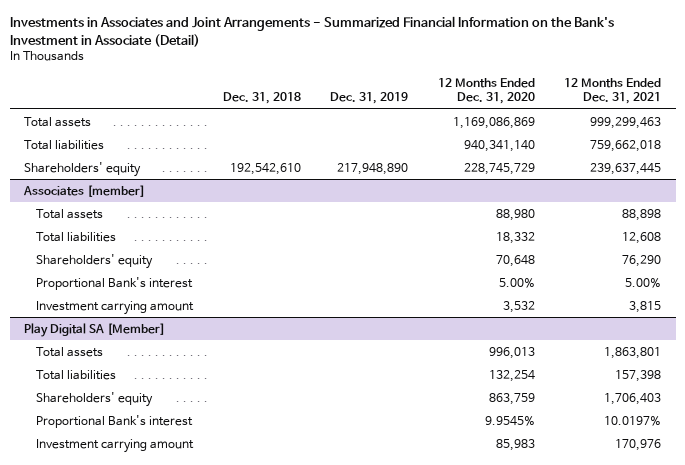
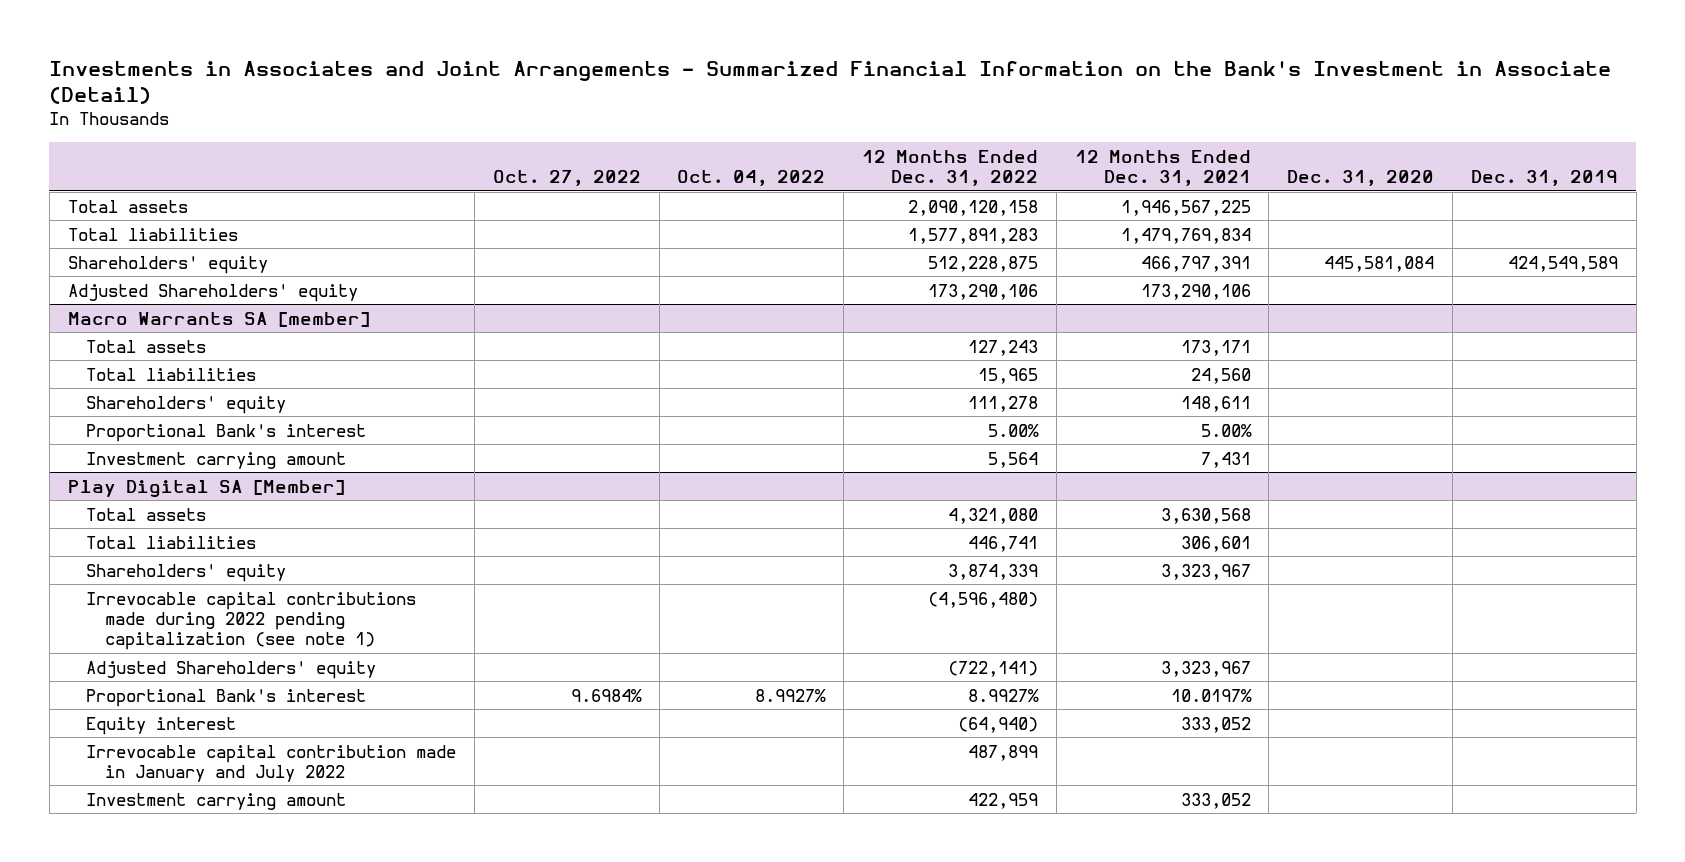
[222,92,301,105] Dec. 31, 2018 -> none
[437,78,535,105] 12 Months Ended Dec. 31, 2020 -> none
none -> [492,170,641,187] Oct. 27, 2022
none -> [677,170,826,187] Oct. 04, 2022
none -> [862,150,1039,187] 12 Months Ended Dec. 31, 2022
none -> [1287,170,1435,187] Dec. 31, 2020
[23,184,146,197] Associates [member] -> none
[590,116,662,129] 999,299,463 -> [1120,199,1251,216] 1,946,567,225
[590,139,662,152] 759,662,018 -> [1120,227,1251,244] 1,479,769,834
[337,162,409,175] 217,948,890 -> [1507,255,1618,272] 424,549,589
[590,162,662,175] 239,637,445 -> [1140,255,1251,272] 466,797,391
none -> [67,283,358,302] Adjusted Shareholders' equity
none -> [67,311,370,327] Macro Warrants SA [member]
[622,208,662,221] 88,898 -> [1180,339,1251,356] 173,171
[622,231,662,244] 12,608 -> [1190,367,1251,384] 24,560
[622,254,662,267] 76,290 -> [1180,395,1251,412] 148,611
[629,300,662,313] 3,815 -> [1200,451,1251,468] 7,431
[604,346,662,359] 1,863,801 -> [1160,507,1251,524] 3,630,568
[615,369,662,382] 157,398 -> [1180,535,1251,552] 306,601
[604,392,662,405] 1,706,403 -> [1160,563,1251,580] 3,323,967
none -> [86,591,417,651] Irrevocable capital contributions made during 2022 pending capitalization (see note 1)
none -> [86,660,377,679] Adjusted Shareholders' equity
none -> [86,716,237,735] Equity interest
none -> [86,744,457,782] Irrevocable capital contribution made in January and July 2022
[615,438,662,451] 170,976 -> [1180,792,1251,809] 333,052

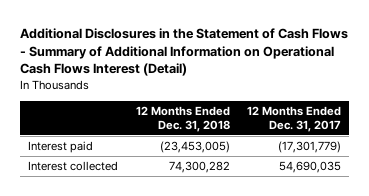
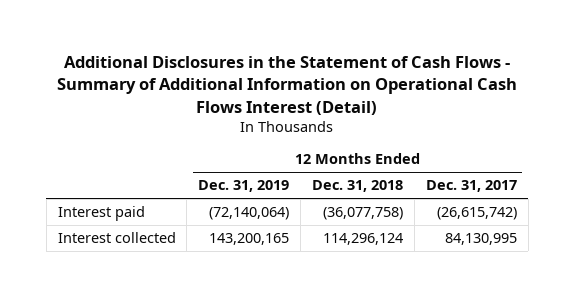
none -> [198,180,290,193] Dec. 31, 2019
[159,141,230,154] (23,453,005) -> [323,207,404,221] (36,077,758)
[277,141,341,154] (17,301,779) -> [436,207,517,221] (26,615,742)
[168,161,230,174] 74,300,282 -> [323,233,404,246] 114,296,124
[278,161,341,174] 54,690,035 -> [444,233,517,246] 84,130,995

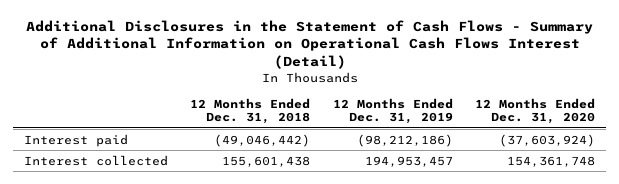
[425,180,517,193] Dec. 31, 2017 -> none
none -> [475,97,596,125] 12 Months Ended Dec. 31, 2020
[209,207,290,221] (72,140,064) -> [356,133,453,147] (98,212,186)
[323,207,404,221] (36,077,758) -> [214,133,311,147] (49,046,442)
[209,233,290,246] 143,200,165 -> [364,155,453,167] 194,953,457
[323,233,404,246] 114,296,124 -> [222,155,311,167] 155,601,438

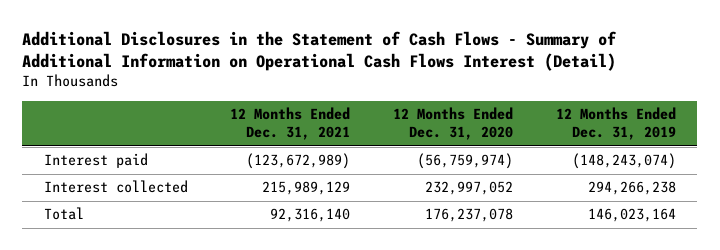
[190,97,311,125] 12 Months Ended Dec. 31, 2018 -> none
none -> [230,107,351,141] 12 Months Ended Dec. 31, 2021
[356,133,453,147] (98,212,186) -> [571,153,676,170] (148,243,074)
[499,133,596,147] (37,603,924) -> [417,153,514,170] (56,759,974)
[364,155,453,167] 194,953,457 -> [587,181,676,196] 294,266,238
[507,155,596,167] 154,361,748 -> [425,181,514,196] 232,997,052
none -> [43,207,84,221] Total

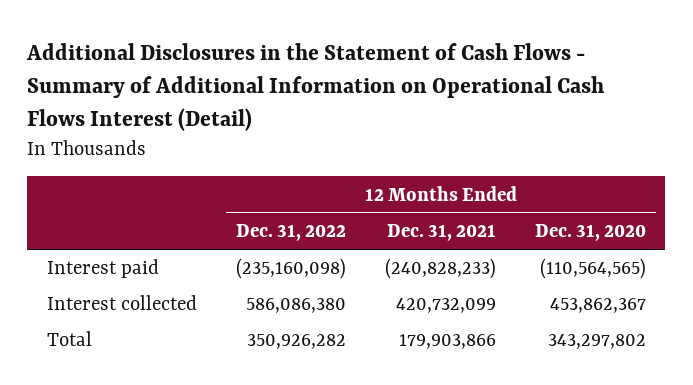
[555,107,676,141] 12 Months Ended Dec. 31, 2019 -> none
none -> [235,224,346,242] Dec. 31, 2022
[246,153,351,170] (123,672,989) -> [384,258,496,280] (240,828,233)
[417,153,514,170] (56,759,974) -> [539,258,646,280] (110,564,565)
[262,181,351,196] 215,989,129 -> [395,298,496,314] 420,732,099
[425,181,514,196] 232,997,052 -> [549,298,646,314] 453,862,367
[270,208,351,223] 92,316,140 -> [398,334,496,350] 179,903,866
[425,208,514,223] 176,237,078 -> [547,334,646,350] 343,297,802

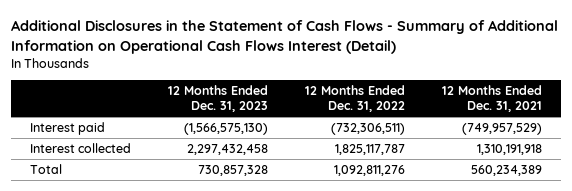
[534,224,646,242] Dec. 31, 2020 -> none
none -> [168,85,269,113] 12 Months Ended Dec. 31, 2023
[235,258,346,280] (235,160,098) -> [331,122,406,135] (732,306,511)
[384,258,496,280] (240,828,233) -> [462,122,543,135] (749,957,529)
[245,298,346,314] 586,086,380 -> [335,143,406,155] 1,825,117,787
[395,298,496,314] 420,732,099 -> [477,143,543,155] 1,310,191,918
[246,334,346,350] 350,926,282 -> [334,164,406,176] 1,092,811,276
[398,334,496,350] 179,903,866 -> [471,164,543,176] 560,234,389

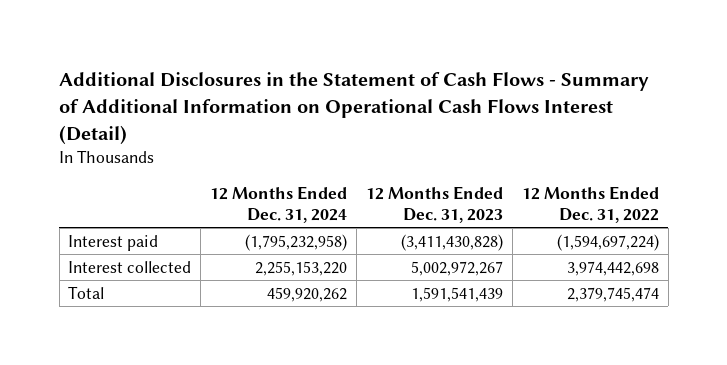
[442,85,543,113] 12 Months Ended Dec. 31, 2021 -> none
none -> [210,185,348,223] 12 Months Ended Dec. 31, 2024
[184,122,269,135] (1,566,575,130) -> [401,233,504,251] (3,411,430,828)
[331,122,406,135] (732,306,511) -> [556,233,659,251] (1,594,697,224)
[187,143,269,155] 2,297,432,458 -> [411,260,504,276] 5,002,972,267
[335,143,406,155] 1,825,117,787 -> [566,260,659,276] 3,974,442,698
[198,164,269,176] 730,857,328 -> [411,286,504,302] 1,591,541,439
[334,164,406,176] 1,092,811,276 -> [566,286,659,302] 2,379,745,474

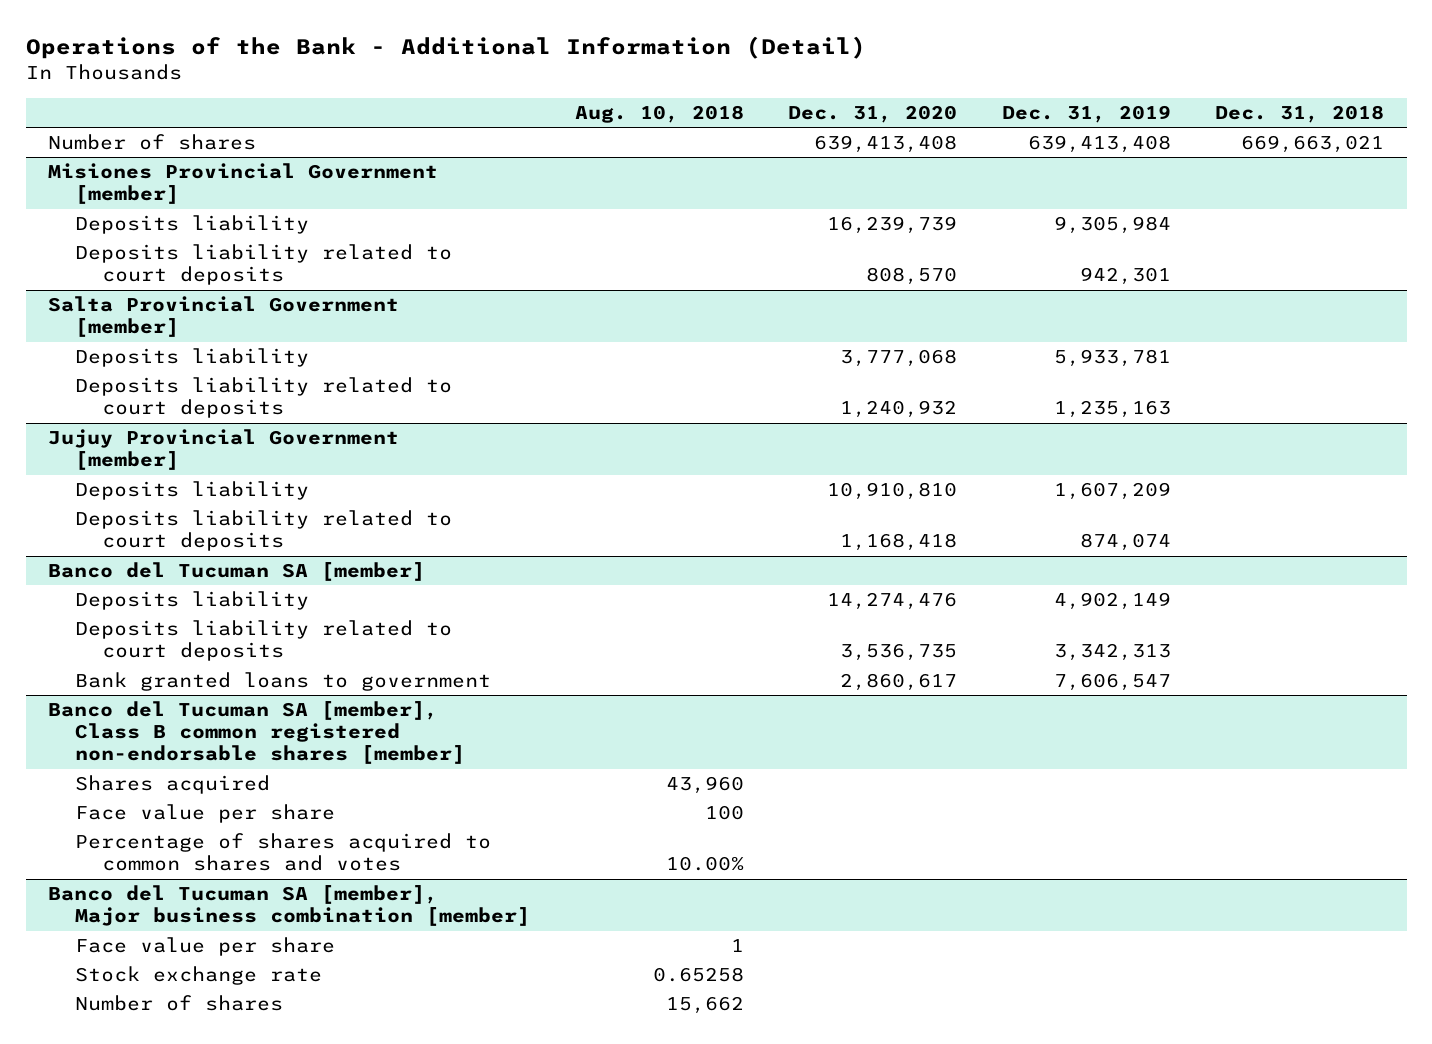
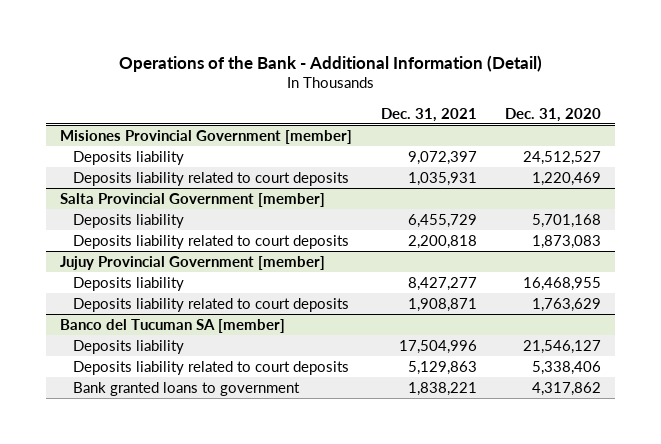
[574,104,744,123] Aug. 10, 2018 -> none
[1001,104,1171,123] Dec. 31, 2019 -> none
[1215,104,1385,123] Dec. 31, 2018 -> none
none -> [380,107,477,122] Dec. 31, 2021
[47,134,256,151] Number of shares -> none
[827,216,958,235] 16,239,739 -> [523,150,602,165] 24,512,527
[866,267,958,286] 808,570 -> [532,171,602,186] 1,220,469
[840,349,958,368] 3,777,068 -> [532,213,602,228] 5,701,168
[840,400,958,419] 1,240,932 -> [532,234,602,249] 1,873,083
[827,482,958,501] 10,910,810 -> [523,276,602,291] 16,468,955
[840,533,958,552] 1,168,418 -> [532,297,602,312] 1,763,629
[47,701,466,765] Banco del Tucuman SA [member], Class B common registered non-endorsable shares [member] -> none
[75,775,271,795] Shares acquired -> none
[75,804,336,824] Face value per share -> none
[75,833,492,872] Percentage of shares acquired to common shares and votes -> none
[47,885,531,927] Banco del Tucuman SA [member], Major business combination [member] -> none
[75,937,336,957] Face value per share -> none
[75,966,323,986] Stock exchange rate -> none
[75,995,284,1012] Number of shares -> none
[827,592,958,611] 14,274,476 -> [523,339,602,354] 21,546,127
[840,643,958,662] 3,536,735 -> [532,360,602,375] 5,338,406
[840,673,958,692] 2,860,617 -> [532,381,602,396] 4,317,862

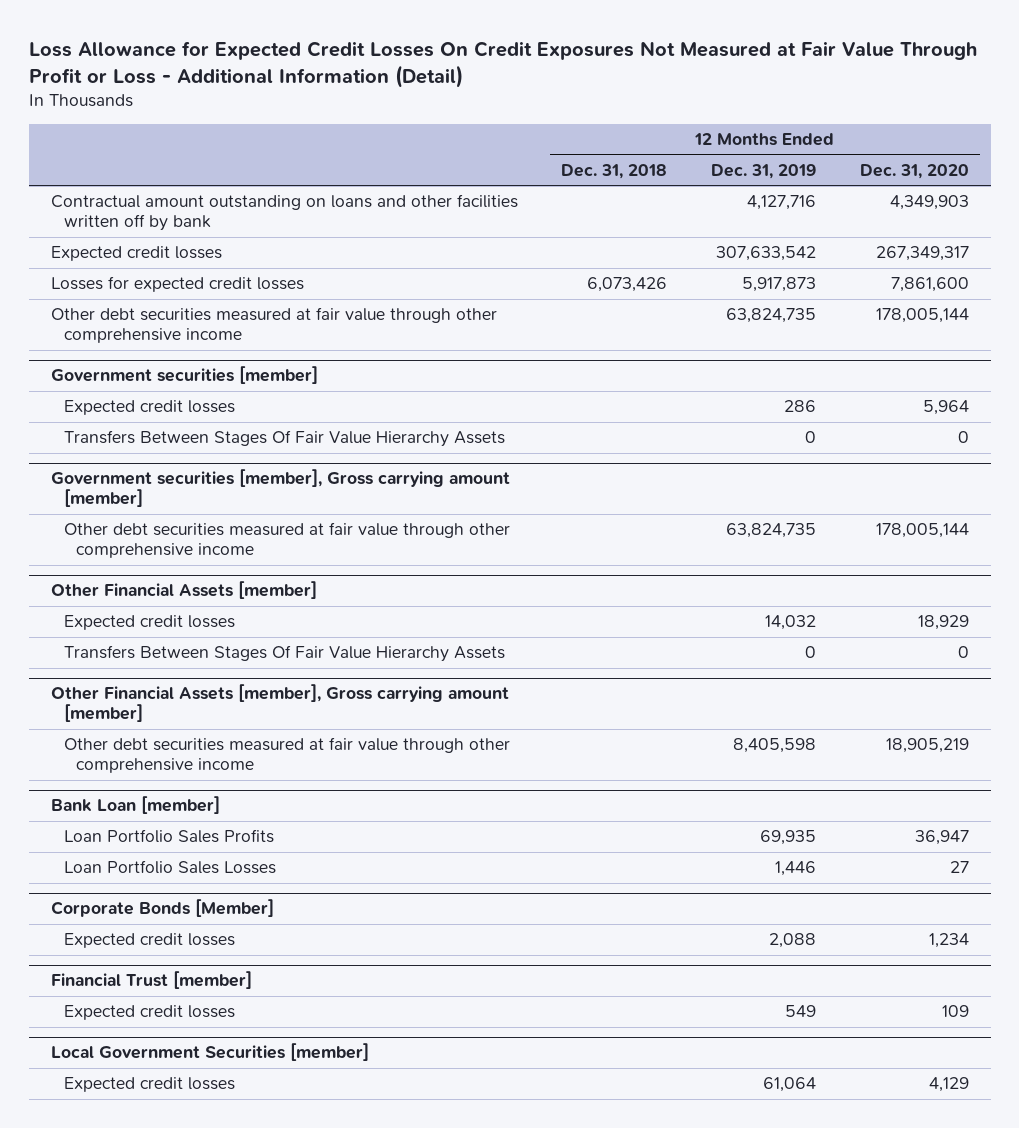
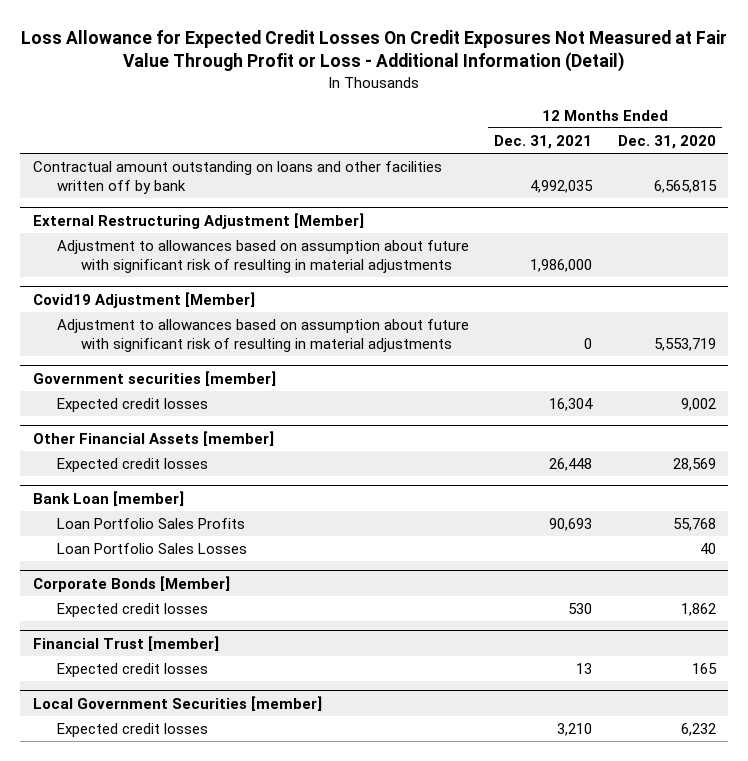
[561,164,668,180] Dec. 31, 2018 -> none
[711,164,817,180] Dec. 31, 2019 -> none
none -> [494,134,593,149] Dec. 31, 2021
[50,246,222,262] Expected credit losses -> none
[50,276,304,293] Losses for expected credit losses -> none
[50,307,497,344] Other debt securities measured at fair value through other comprehensive income -> none
[889,195,969,211] 4,349,903 -> [653,180,717,194] 6,565,815
none -> [32,212,364,229] External Restructuring Adjustment [Member]
none -> [56,239,469,274] Adjustment to allowances based on assumption about future with significant risk of resulting in material adjustments
none -> [32,291,255,308] Covid19 Adjustment [Member]
none -> [56,318,469,353] Adjustment to allowances based on assumption about future with significant risk of resulting in material adjustments
[63,430,505,448] Transfers Between Stages Of Fair Value Hierarchy Assets -> none
[50,469,510,508] Government securities [member], Gross carrying amount [member] -> none
[63,522,510,559] Other debt securities measured at fair value through other comprehensive income -> none
[922,400,969,416] 5,964 -> [680,397,716,411] 9,002
[63,645,505,663] Transfers Between Stages Of Fair Value Hierarchy Assets -> none
[50,684,509,723] Other Financial Assets [member], Gross carrying amount [member] -> none
[63,737,510,774] Other debt securities measured at fair value through other comprehensive income -> none
[917,615,969,631] 18,929 -> [672,457,716,471] 28,569
[914,830,969,846] 36,947 -> [672,517,716,531] 55,768
[949,861,969,874] 27 -> [699,542,716,554] 40
[928,933,969,949] 1,234 -> [680,602,716,616] 1,862
[941,1005,969,1018] 109 -> [691,662,717,674] 165
[928,1077,969,1093] 4,129 -> [680,722,716,736] 6,232

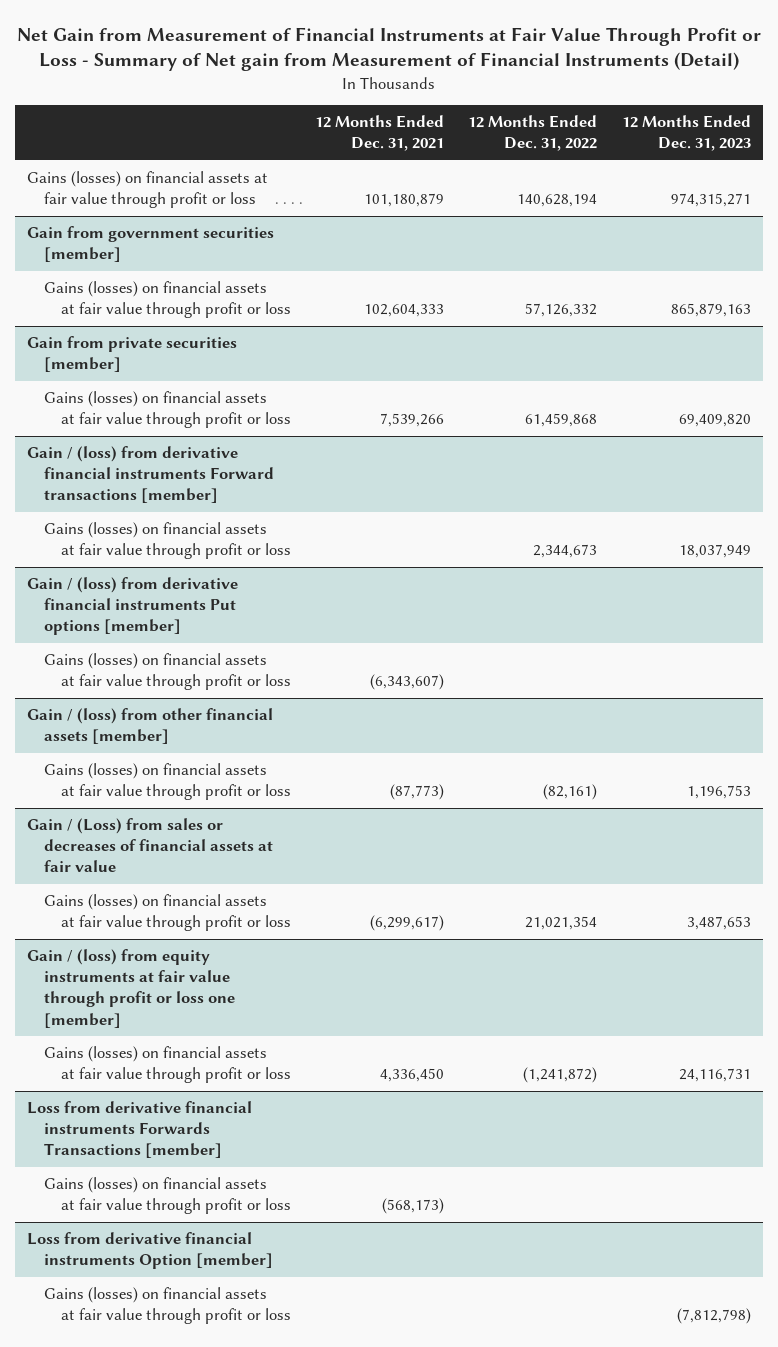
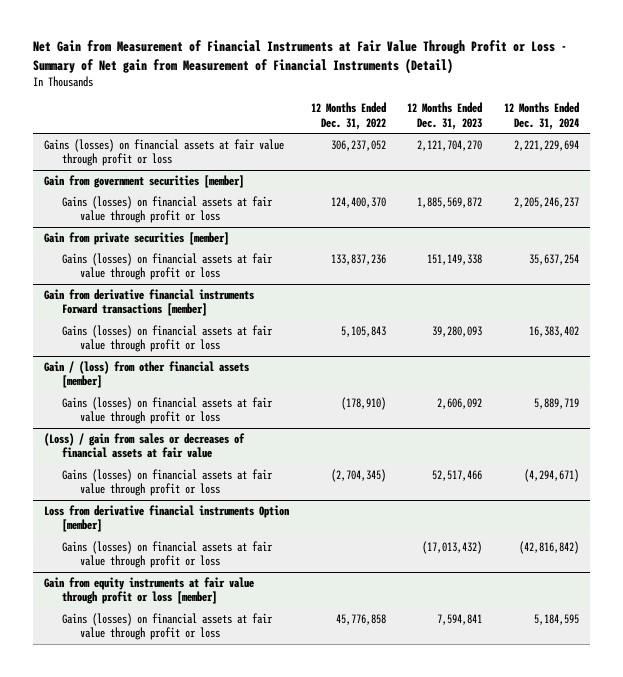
[314,115,444,152] 12 Months Ended Dec. 31, 2021 -> none
none -> [503,102,579,131] 12 Months Ended Dec. 31, 2024
[517,194,598,208] 140,628,194 -> [330,139,386,151] 306,237,052
[670,193,751,208] 974,315,271 -> [417,139,483,151] 2,121,704,270
[525,303,598,318] 57,126,332 -> [330,196,386,208] 124,400,370
[670,303,751,318] 865,879,163 -> [417,196,483,208] 1,885,569,872
[27,577,239,636] Gain / (loss) from derivative financial instruments Put options [member] -> none
[43,653,291,691] Gains (losses) on financial assets at fair value through profit or loss -> none
[525,413,598,428] 61,459,868 -> [330,253,386,265] 133,837,236
[678,414,751,428] 69,409,820 -> [427,253,483,265] 151,149,338
[27,446,274,504] Gain / (loss) from derivative financial instruments Forward transactions [member] -> [43,288,254,317] Gain from derivative financial instruments Forward transactions [member]
[533,544,598,559] 2,344,673 -> [340,325,386,337] 5,105,843
[678,544,751,559] 18,037,949 -> [432,325,483,337] 39,280,093
[27,949,235,1028] Gain / (loss) from equity instruments at fair value through profit or loss one [member] -> none
[43,1046,291,1084] Gains (losses) on financial assets at fair value through profit or loss -> none
[27,1101,253,1159] Loss from derivative financial instruments Forwards Transactions [member] -> none
[43,1177,291,1215] Gains (losses) on financial assets at fair value through profit or loss -> none
[543,784,598,801] (82,161) -> [340,396,386,410] (178,910)
[686,785,751,800] 1,196,753 -> [437,397,483,409] 2,606,092
[27,818,273,873] Gain / (Loss) from sales or decreases of financial assets at fair value -> [43,432,245,459] (Loss) / gain from sales or decreases of financial assets at fair value
[525,916,598,931] 21,021,354 -> [330,468,386,482] (2,704,345)
[686,916,751,931] 3,487,653 -> [432,469,483,481] 52,517,466
[676,1308,751,1325] (7,812,798) -> [422,540,483,554] (17,013,432)
none -> [43,576,254,605] Gain from equity instruments at fair value through profit or loss [member]
none -> [61,612,273,641] Gains (losses) on financial assets at fair value through profit or loss

